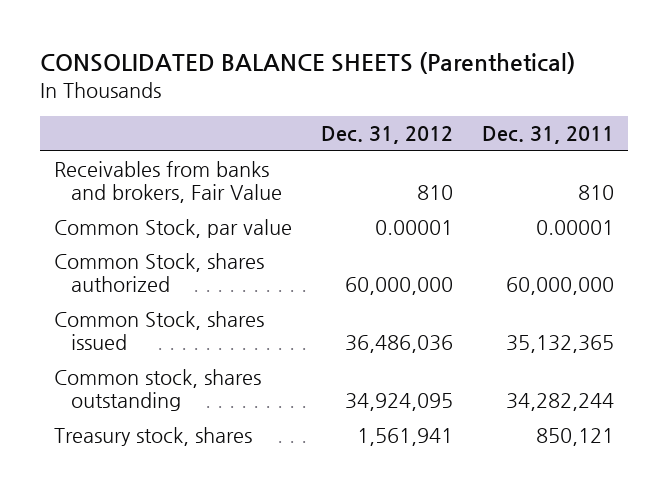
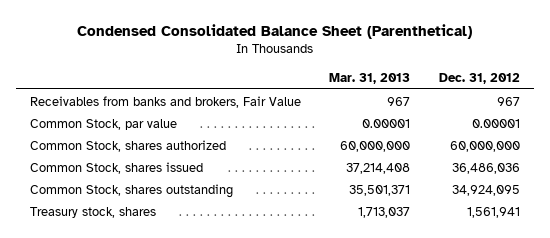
[39,52,575,75] CONSOLIDATED BALANCE SHEETS (Parenthetical) -> [76,23,472,39] Condensed Consolidated Balance Sheet (Parenthetical)
[481,126,614,145] Dec. 31, 2011 -> none
none -> [329,72,411,84] Mar. 31, 2013
[417,185,454,201] 810 -> [496,96,520,106] 967
[54,369,262,412] Common stock, shares outstanding -> [30,183,234,198] Common Stock, shares outstanding

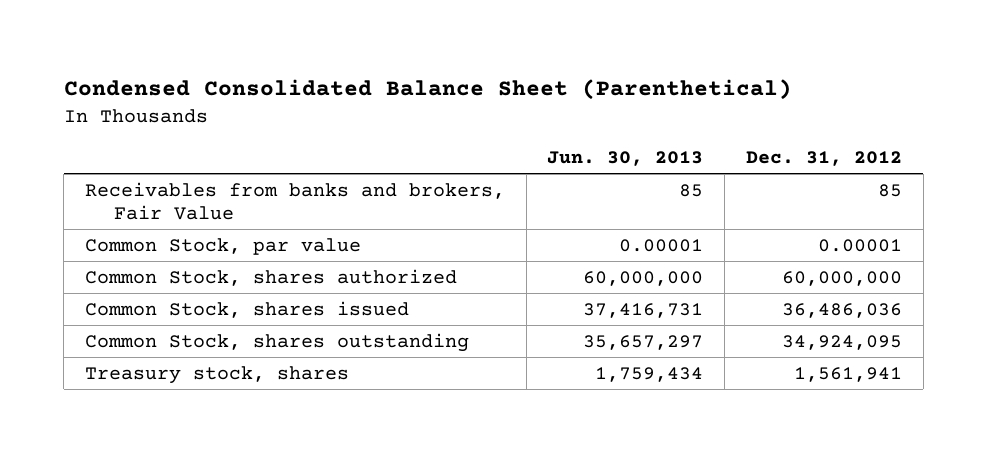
[329,72,411,84] Mar. 31, 2013 -> none
none -> [547,151,704,167] Jun. 30, 2013
[496,96,520,106] 967 -> [877,183,902,197] 85

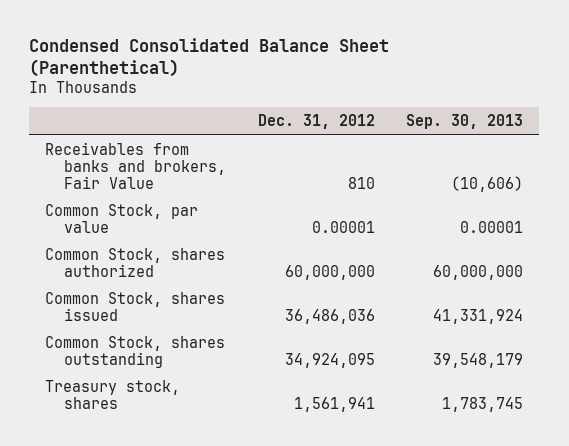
[547,151,704,167] Jun. 30, 2013 -> none
none -> [406,114,524,130] Sep. 30, 2013
[877,183,902,197] 85 -> [347,176,375,189] 810

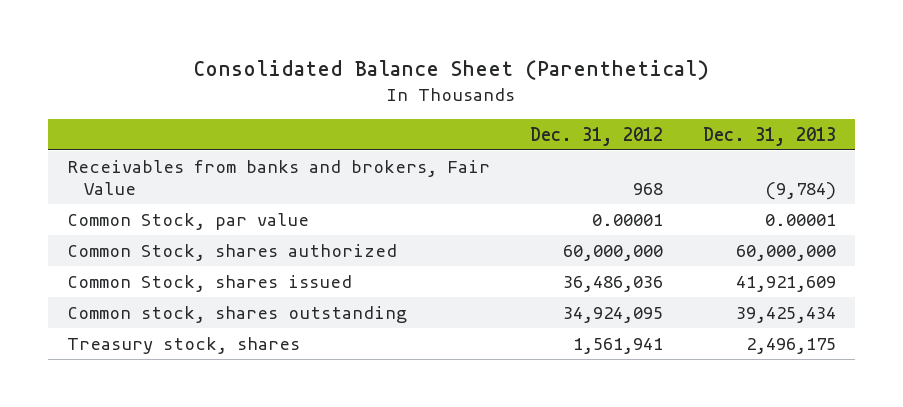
[29,37,390,77] Condensed Consolidated Balance Sheet (Parenthetical) -> [193,60,710,81] Consolidated Balance Sheet (Parenthetical)
[406,114,524,130] Sep. 30, 2013 -> none
none -> [702,126,836,146] Dec. 31, 2013
[347,176,375,189] 810 -> [632,182,663,195] 968
[45,335,226,368] Common Stock, shares outstanding -> [67,305,408,323] Common stock, shares outstanding

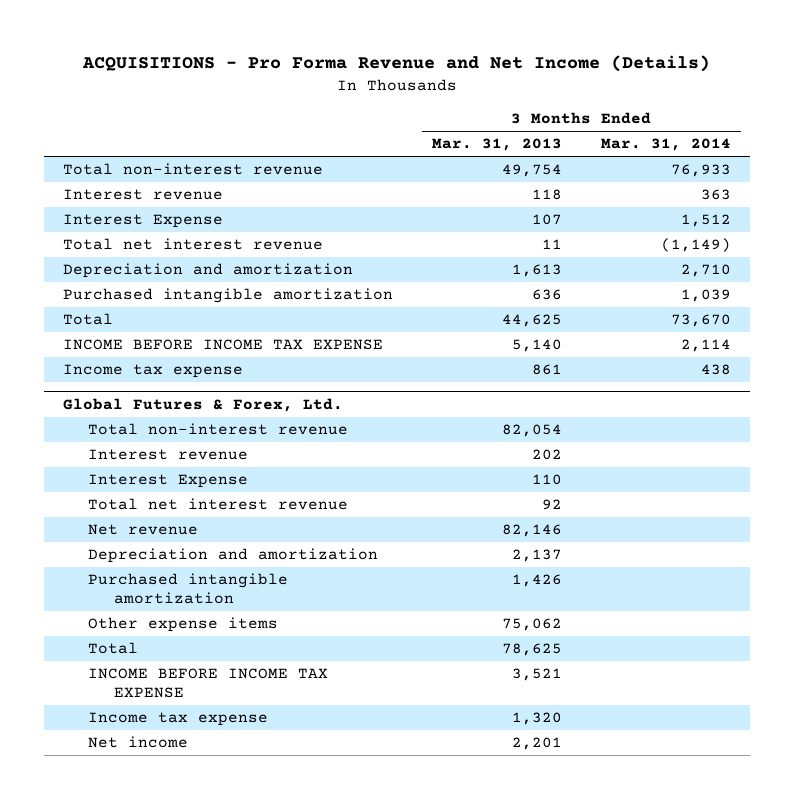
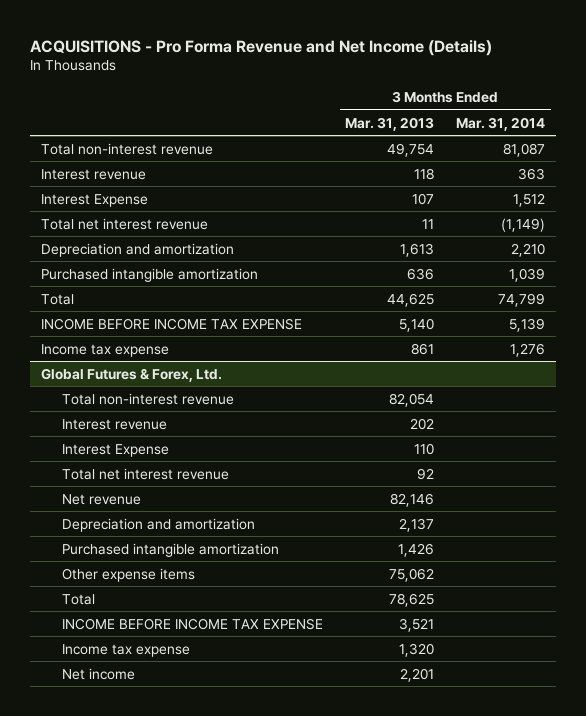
[670,164,731,178] 76,933 -> [503,142,546,157] 81,087
[680,264,731,278] 2,710 -> [511,242,546,257] 2,210
[670,314,731,328] 73,670 -> [498,292,546,307] 74,799
[680,339,731,353] 2,114 -> [509,317,546,332] 5,139
[700,364,731,376] 438 -> [510,342,546,357] 1,276

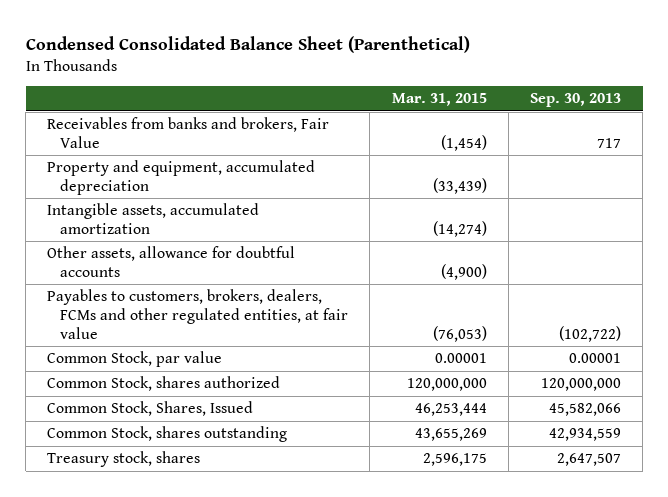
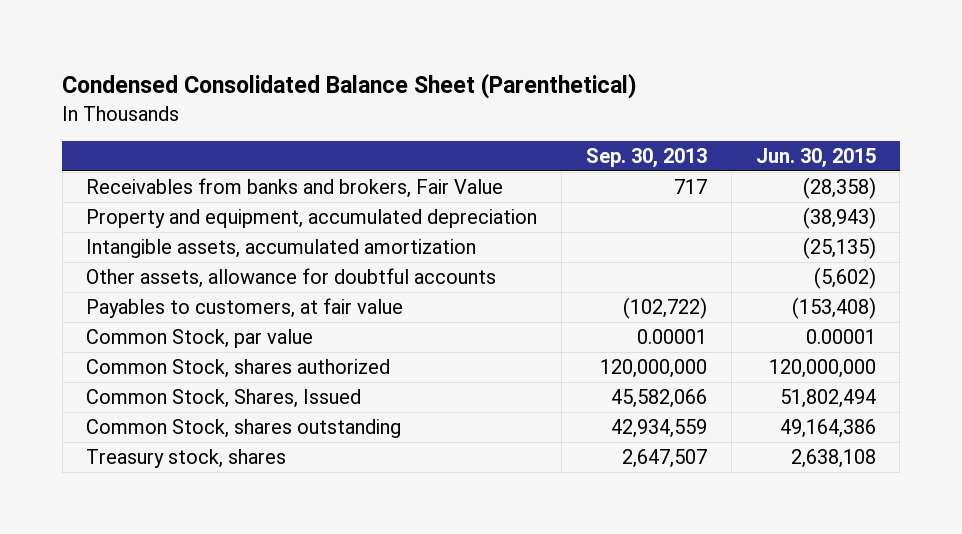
[391,93,487,107] Mar. 31, 2015 -> none
none -> [755,147,876,168] Jun. 30, 2015
[47,289,349,340] Payables to customers, brokers, dealers, FCMs and other regulated entities, at fair value -> [86,298,404,319] Payables to customers, at fair value

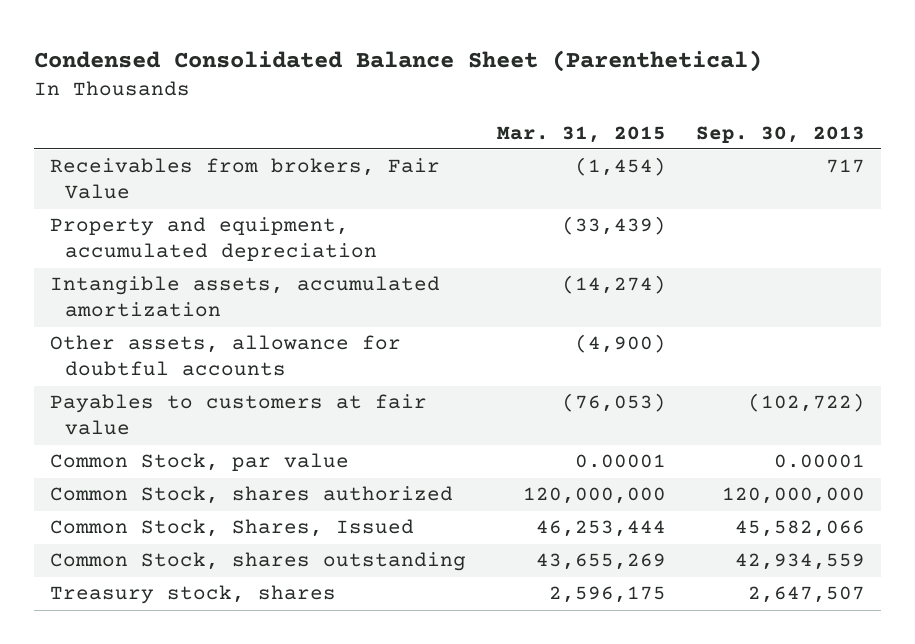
[755,147,876,168] Jun. 30, 2015 -> none
none -> [496,125,666,143] Mar. 31, 2015
[86,178,504,199] Receivables from banks and brokers, Fair Value -> [49,158,440,200] Receivables from brokers, Fair Value
[86,298,404,319] Payables to customers, at fair value -> [49,394,427,436] Payables to customers at fair value

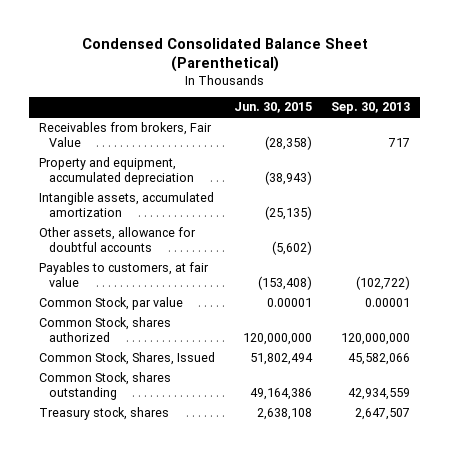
[496,125,666,143] Mar. 31, 2015 -> none
none -> [234,102,313,114] Jun. 30, 2015
[49,394,427,436] Payables to customers at fair value -> [38,262,209,287] Payables to customers, at fair value

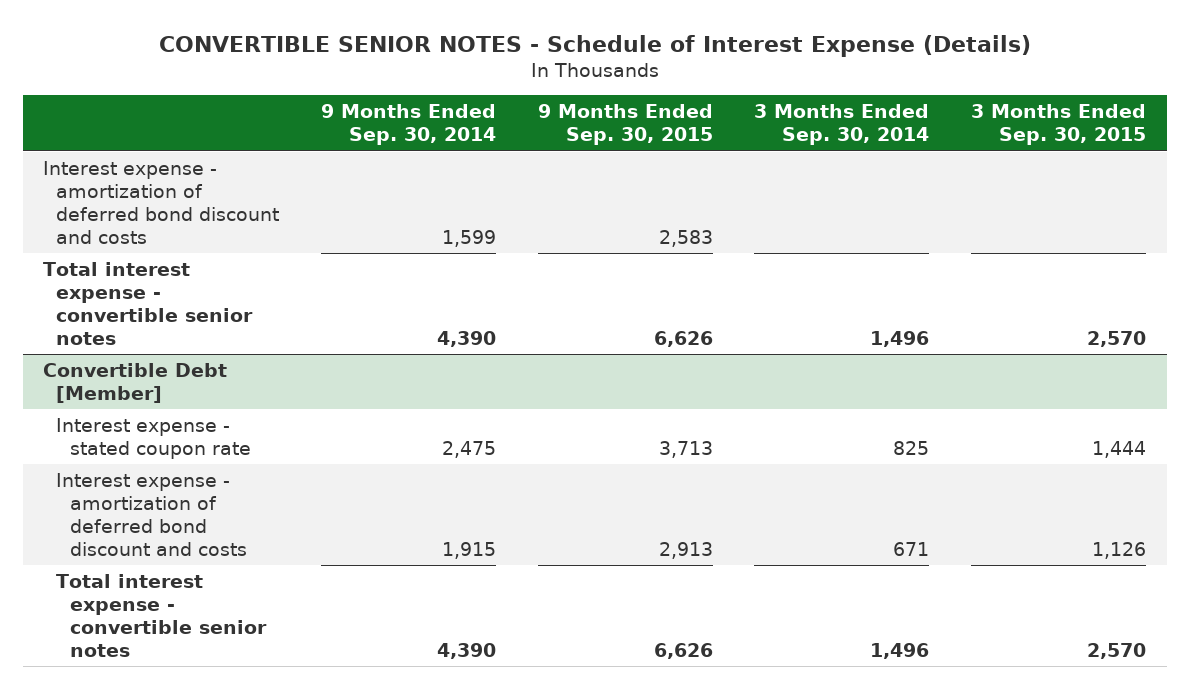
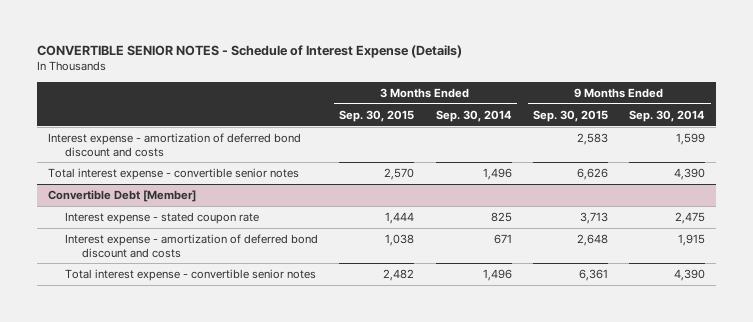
[658,541,713,559] 2,913 -> [577,234,609,247] 2,648
[1092,541,1147,559] 1,126 -> [385,234,415,247] 1,038
[653,642,713,659] 6,626 -> [579,269,609,282] 6,361
[1087,642,1147,659] 2,570 -> [383,269,415,282] 2,482

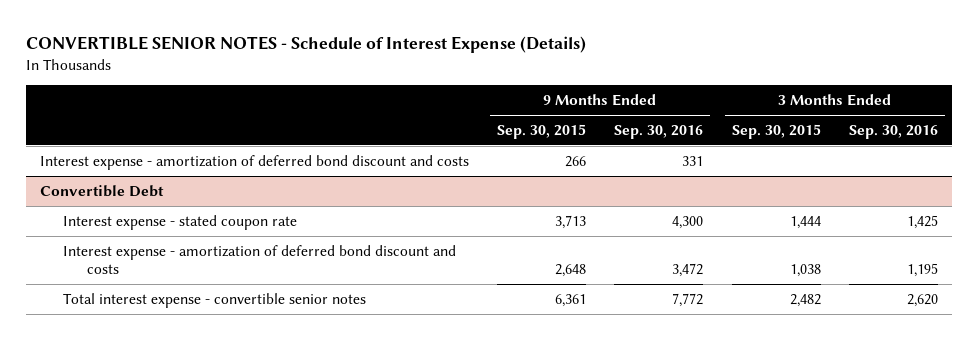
[435,109,512,122] Sep. 30, 2014 -> none
[629,109,706,122] Sep. 30, 2014 -> none
none -> [614,124,704,139] Sep. 30, 2016
none -> [848,124,938,139] Sep. 30, 2016
[48,168,300,181] Total interest expense - convertible senior notes -> none
[577,133,609,146] 2,583 -> [565,155,587,167] 266
[48,190,197,203] Convertible Debt [Member] -> [39,184,164,197] Convertible Debt

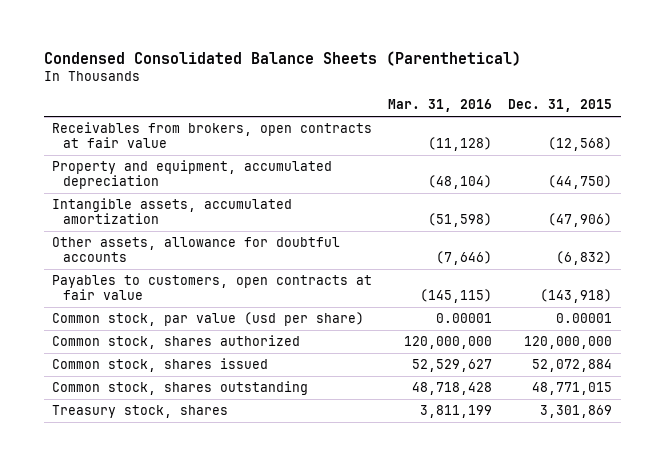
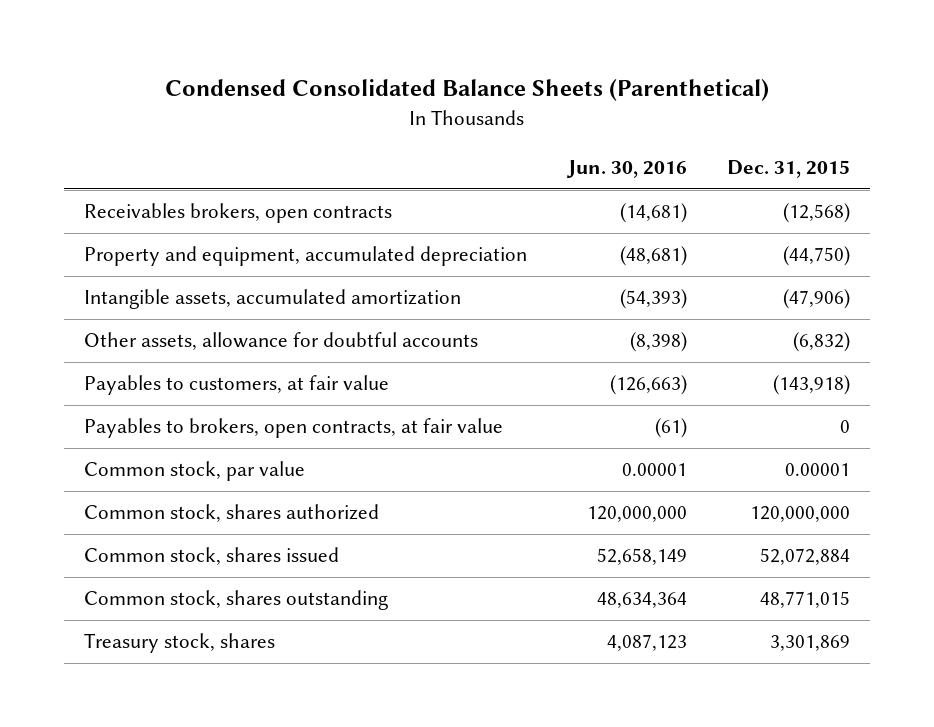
[388,99,493,113] Mar. 31, 2016 -> none
none -> [565,160,687,179] Jun. 30, 2016
[52,122,373,148] Receivables from brokers, open contracts at fair value -> [84,203,393,224] Receivables brokers, open contracts
[52,275,373,300] Payables to customers, open contracts at fair value -> [84,375,390,396] Payables to customers, at fair value
none -> [84,418,504,439] Payables to brokers, open contracts, at fair value
[52,312,365,327] Common stock, par value (usd per share) -> [84,461,306,482] Common stock, par value

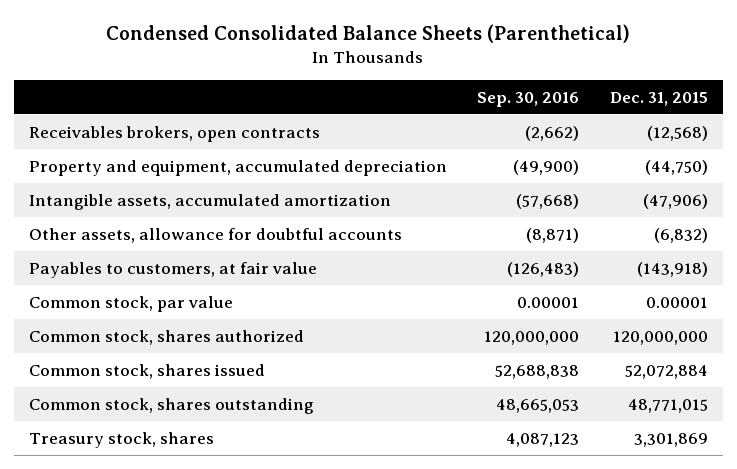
[565,160,687,179] Jun. 30, 2016 -> none
none -> [477,91,580,107] Sep. 30, 2016
[84,418,504,439] Payables to brokers, open contracts, at fair value -> none

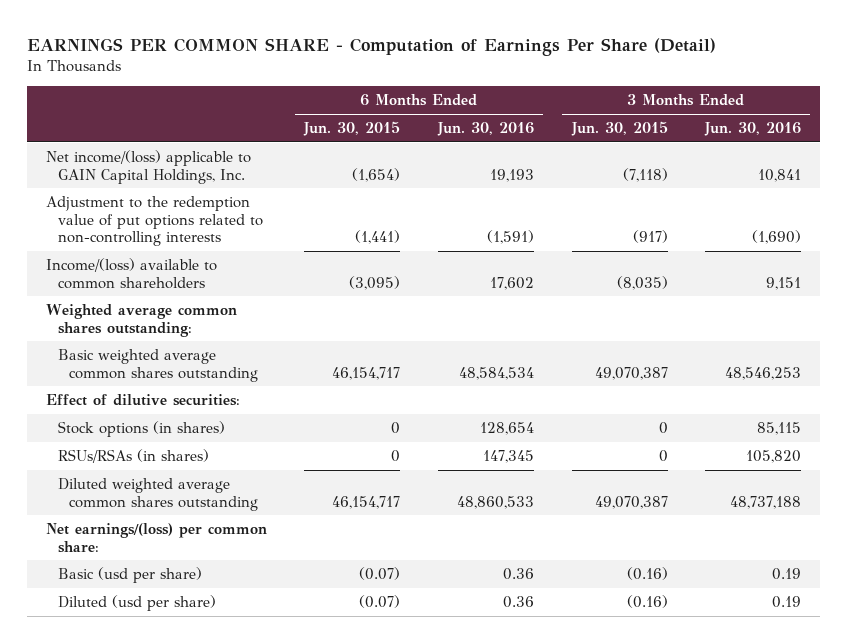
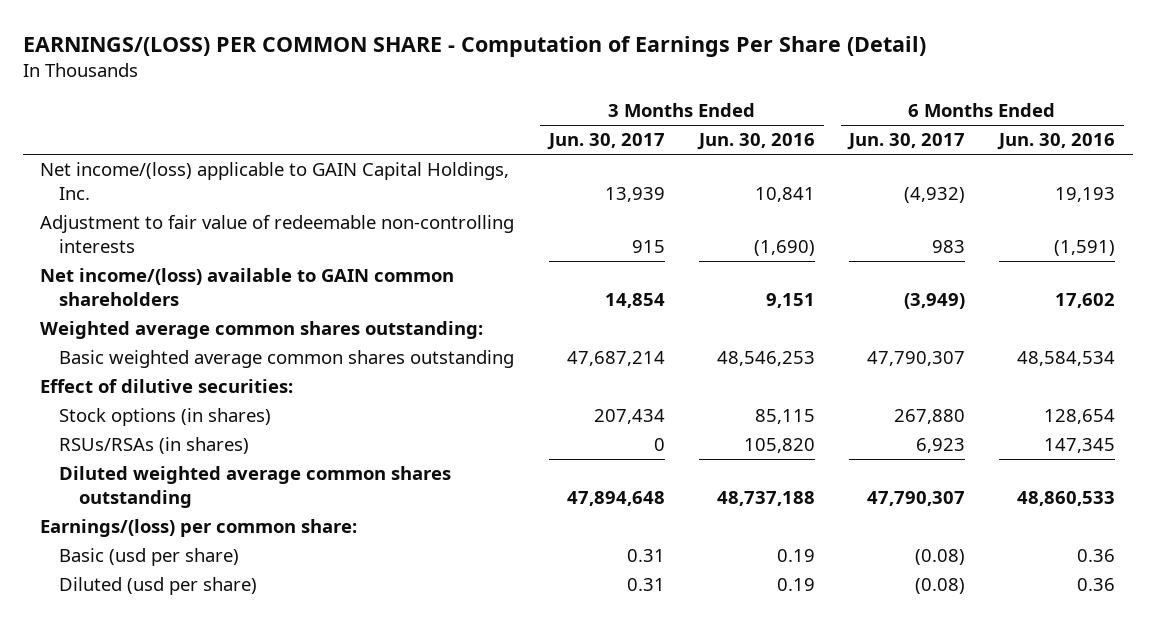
[27,37,717,56] EARNINGS PER COMMON SHARE - Computation of Earnings Per Share (Detail) -> [22,35,926,57] EARNINGS/(LOSS) PER COMMON SHARE - Computation of Earnings Per Share (Detail)
[303,121,401,137] Jun. 30, 2015 -> none
[570,121,668,137] Jun. 30, 2015 -> none
none -> [546,133,665,151] Jun. 30, 2017
none -> [847,133,966,151] Jun. 30, 2017
[45,196,263,247] Adjustment to the redemption value of put options related to non-controlling interests -> [39,215,514,253] Adjustment to fair value of redeemable non-controlling interests
[45,258,217,289] Income/(loss) available to common shareholders -> [39,268,454,306] Net income/(loss) available to GAIN common shareholders
[45,523,267,553] Net earnings/(loss) per common share: -> [39,519,357,538] Earnings/(loss) per common share:

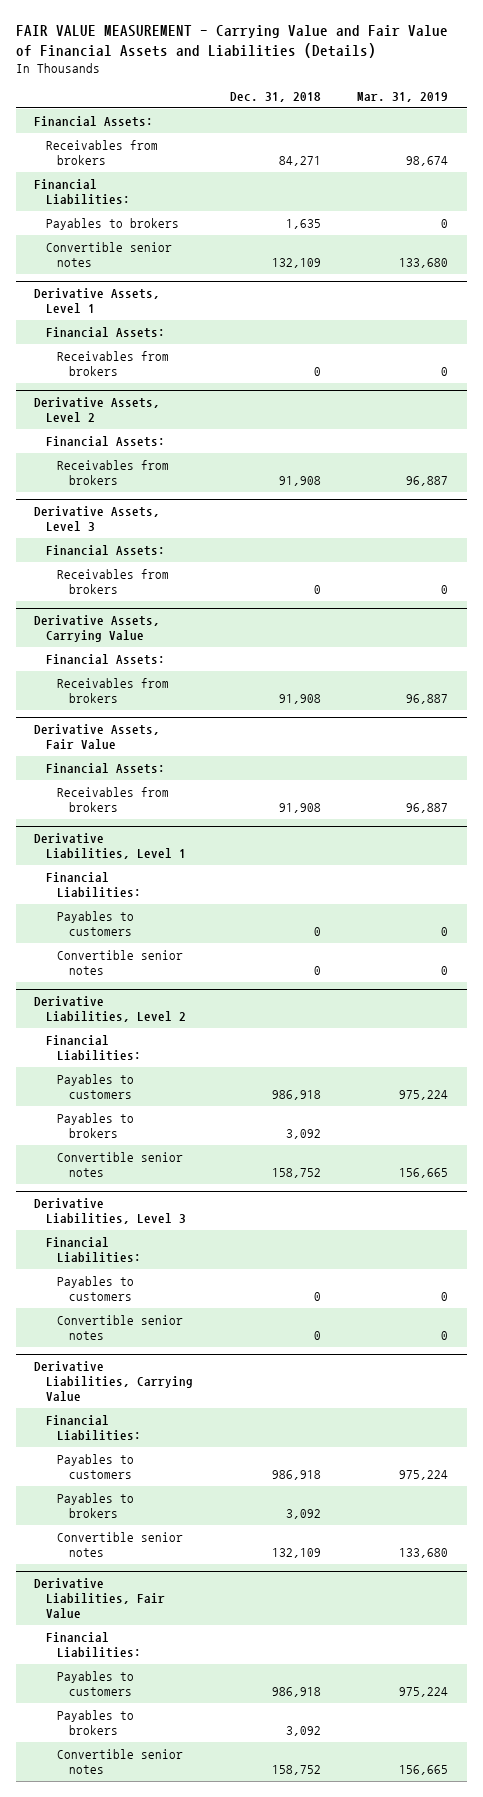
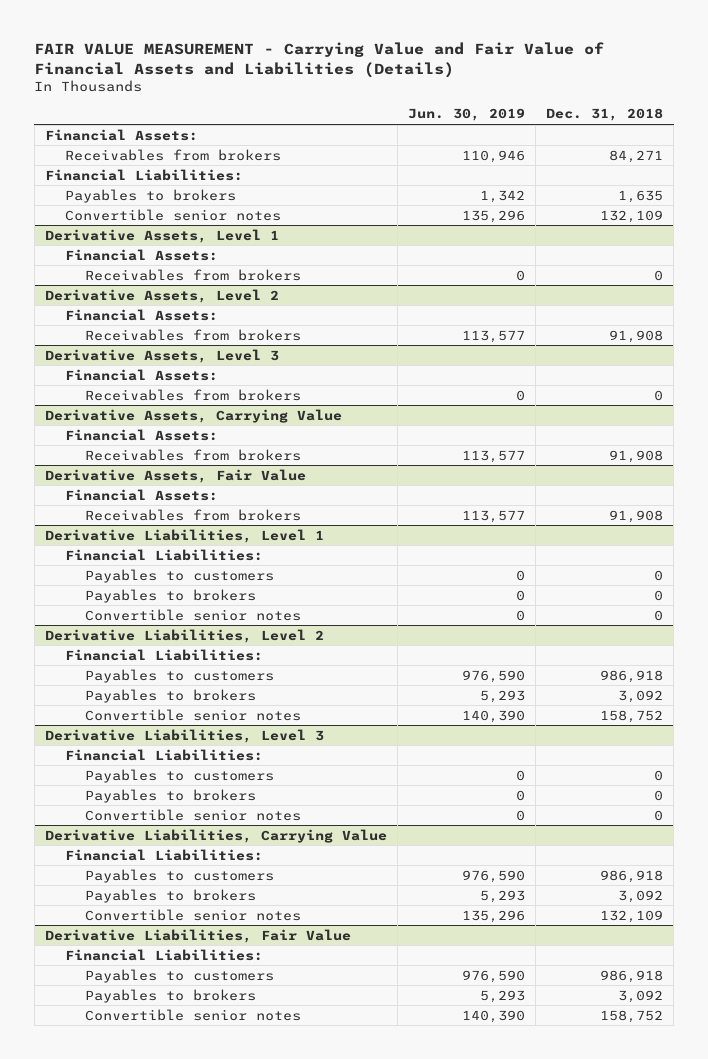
[357,92,449,103] Mar. 31, 2019 -> none
none -> [407,108,525,122] Jun. 30, 2019
none -> [85,588,257,603] Payables to brokers
none -> [85,788,257,803] Payables to brokers

